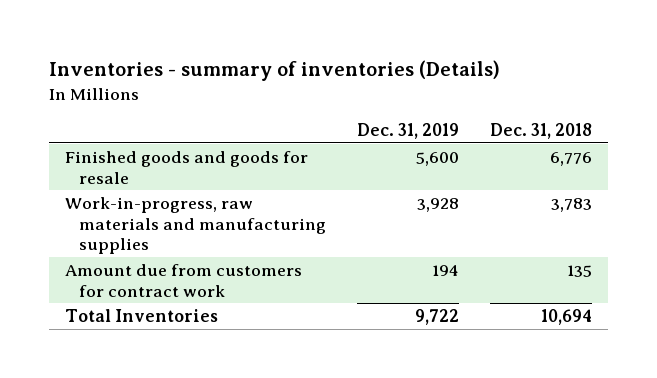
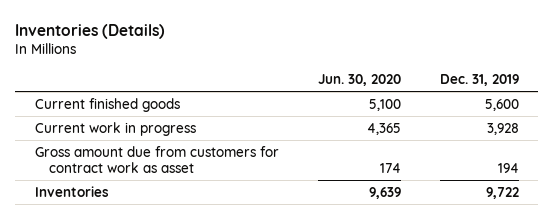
[48,60,500,82] Inventories - summary of inventories (Details) -> [15,24,166,40] Inventories (Details)
[490,123,593,140] Dec. 31, 2018 -> none
none -> [317,73,401,86] Jun. 30, 2020
[64,150,308,184] Finished goods and goods for resale -> [34,97,180,112] Current finished goods
[64,196,326,255] Work-in-progress, raw materials and manufacturing supplies -> [34,121,196,136] Current work in progress
[64,263,302,297] Amount due from customers for contract work -> [34,145,279,174] Gross amount due from customers for contract work as asset
[64,308,218,322] Total Inventories -> [34,185,109,197] Inventories

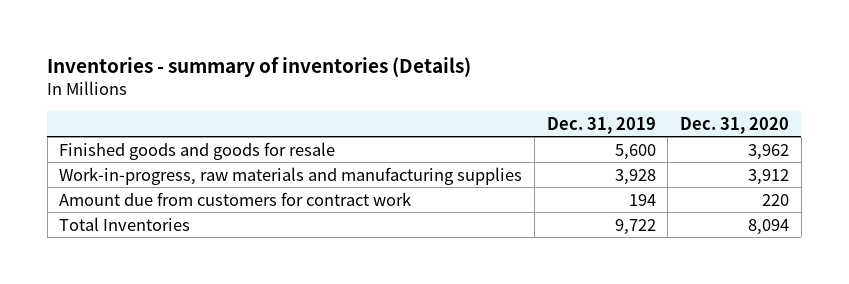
[15,24,166,40] Inventories (Details) -> [47,56,472,77] Inventories - summary of inventories (Details)
[317,73,401,86] Jun. 30, 2020 -> none
none -> [680,116,790,134] Dec. 31, 2020
[34,97,180,112] Current finished goods -> [59,141,336,160] Finished goods and goods for resale
[34,121,196,136] Current work in progress -> [59,166,523,185] Work-in-progress, raw materials and manufacturing supplies
[34,145,279,174] Gross amount due from customers for contract work as asset -> [59,191,412,206] Amount due from customers for contract work
[34,185,109,197] Inventories -> [59,216,191,231] Total Inventories

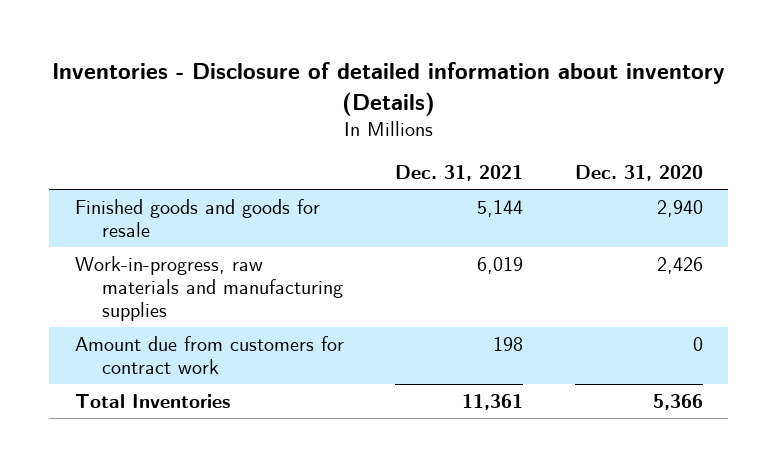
[47,56,472,77] Inventories - summary of inventories (Details) -> [51,62,725,116] Inventories - Disclosure of detailed information about inventory (Details)
[546,116,656,134] Dec. 31, 2019 -> none
none -> [395,165,524,182] Dec. 31, 2021
[748,143,790,160] 3,962 -> [656,199,703,217] 2,940
[748,168,790,185] 3,912 -> [656,256,703,274] 2,426
[762,193,790,206] 220 -> [692,336,703,351] 0
[748,218,790,235] 8,094 -> [652,393,703,410] 5,366

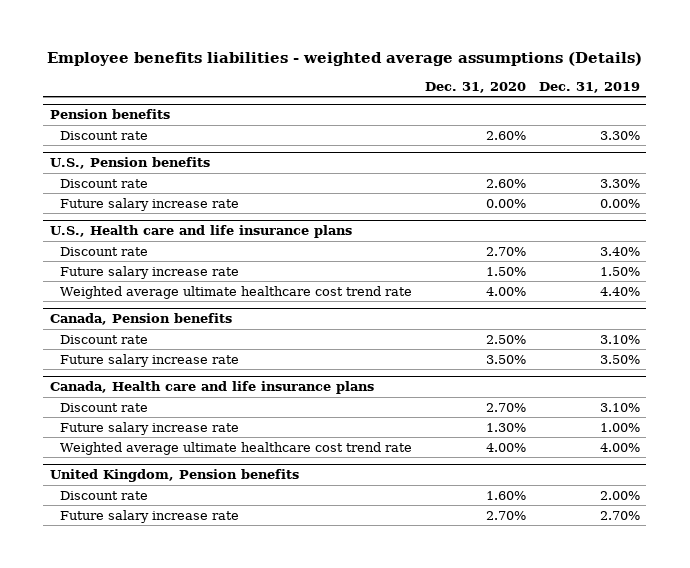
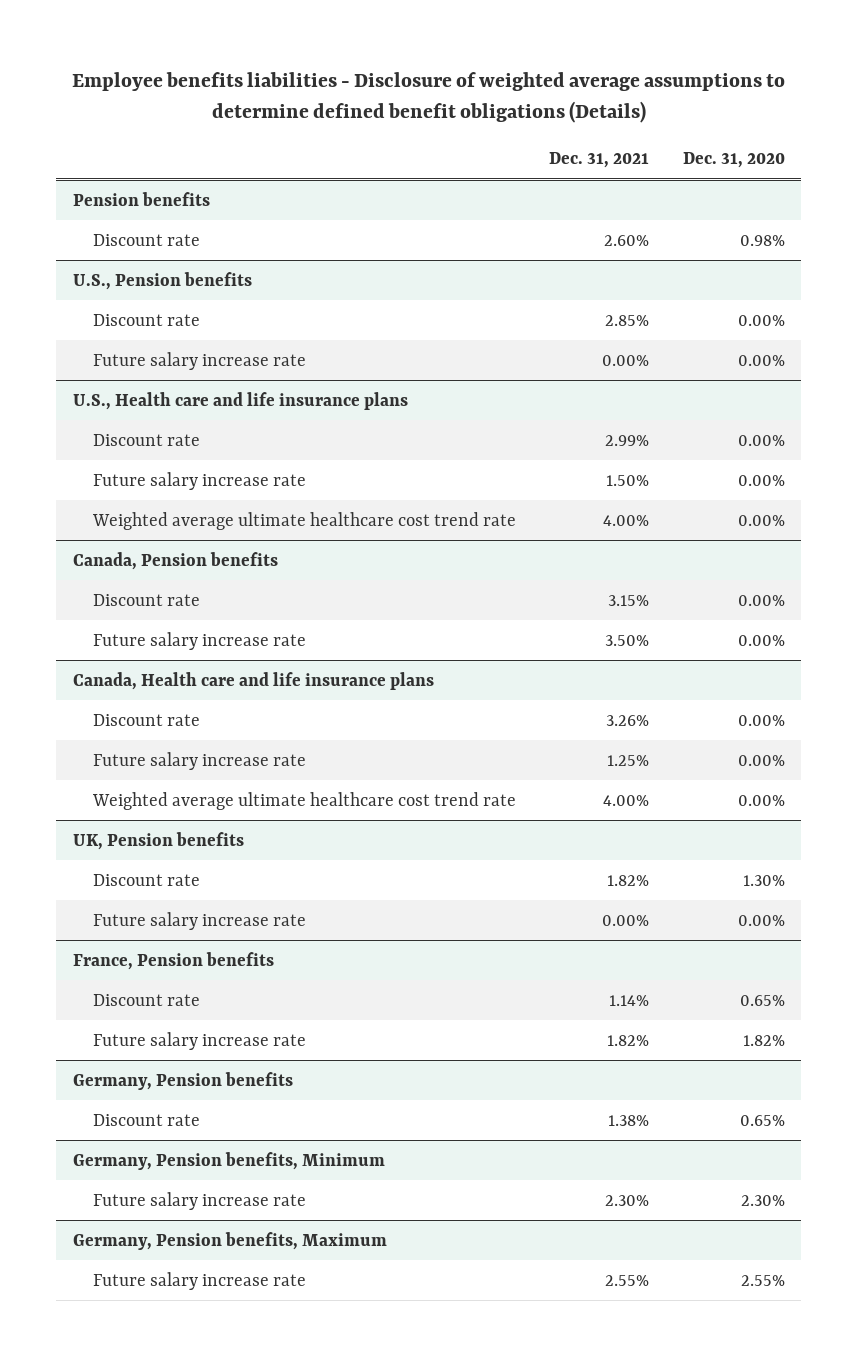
[46,52,642,67] Employee benefits liabilities - weighted average assumptions (Details) -> [71,72,785,124] Employee benefits liabilities - Disclosure of weighted average assumptions to determine defined benefit obligations (Details)
[538,81,640,93] Dec. 31, 2019 -> none
none -> [549,152,650,169] Dec. 31, 2021
[485,130,526,140] 2.60% -> [739,234,785,246] 0.98%
[485,178,526,188] 2.60% -> [737,314,785,326] 0.00%
[485,246,526,256] 2.70% -> [737,434,785,446] 0.00%
[485,266,526,276] 1.50% -> [737,474,785,486] 0.00%
[485,286,526,296] 4.00% -> [737,514,785,526] 0.00%
[485,334,526,344] 2.50% -> [737,594,785,606] 0.00%
[485,354,526,364] 3.50% -> [737,634,785,646] 0.00%
[49,469,299,483] United Kingdom, Pension benefits -> none
[485,402,526,412] 2.70% -> [737,714,785,726] 0.00%
[485,422,526,432] 1.30% -> [737,754,785,766] 0.00%
[485,442,526,452] 4.00% -> [737,794,785,806] 0.00%
none -> [72,831,244,850] UK, Pension benefits
[485,490,526,500] 1.60% -> [742,874,785,886] 1.30%
[485,510,526,520] 2.70% -> [737,914,785,926] 0.00%
none -> [72,951,274,970] France, Pension benefits
none -> [93,993,201,1006] Discount rate
none -> [93,1031,307,1050] Future salary increase rate
none -> [72,1071,293,1090] Germany, Pension benefits
none -> [93,1113,201,1126] Discount rate
none -> [72,1151,385,1170] Germany, Pension benefits, Minimum
none -> [93,1191,307,1210] Future salary increase rate
none -> [72,1231,387,1250] Germany, Pension benefits, Maximum
none -> [93,1271,307,1290] Future salary increase rate

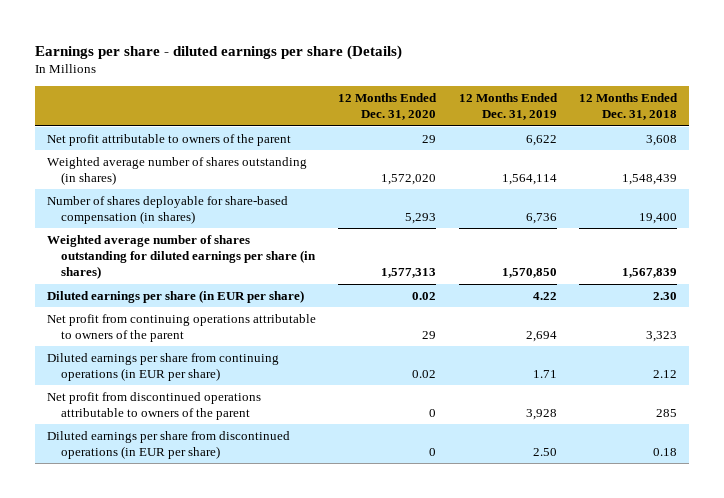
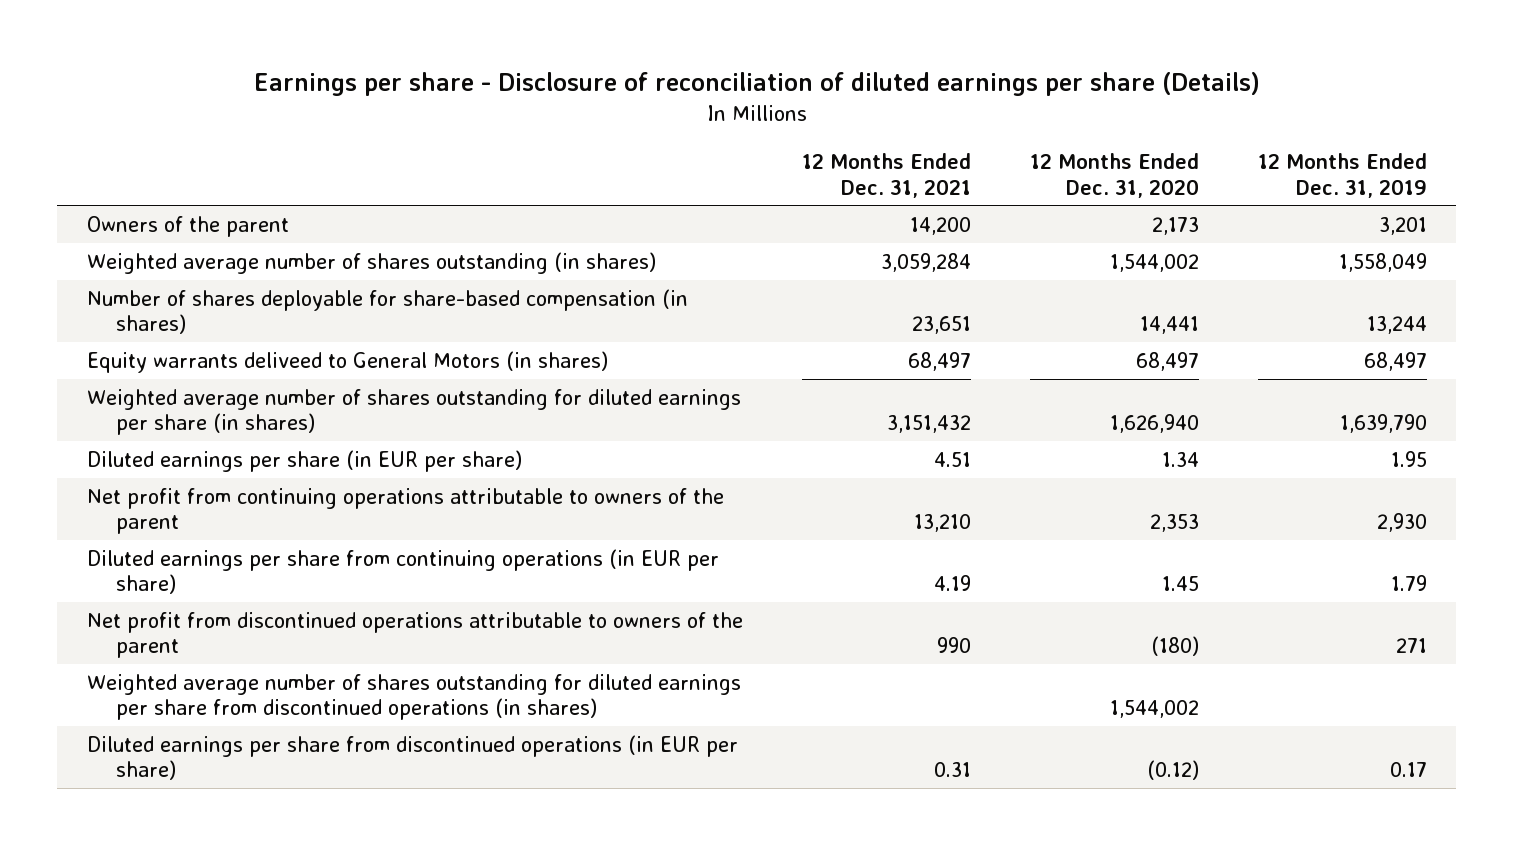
[35,44,403,60] Earnings per share - diluted earnings per share (Details) -> [253,72,1260,97] Earnings per share - Disclosure of reconciliation of diluted earnings per share (Details)
[579,93,679,121] 12 Months Ended Dec. 31, 2018 -> none
none -> [801,152,971,198] 12 Months Ended Dec. 31, 2021
[46,133,291,146] Net profit attributable to owners of the parent -> [86,215,289,237] Owners of the parent
[422,134,437,143] 29 -> [1151,216,1199,235] 2,173
[525,134,557,146] 6,622 -> [1378,216,1427,235] 3,201
[381,174,437,186] 1,572,020 -> [1109,253,1199,272] 1,544,002
[501,174,557,186] 1,564,114 -> [1338,252,1427,272] 1,558,049
[405,213,437,225] 5,293 -> [1139,316,1199,335] 14,441
[525,213,557,225] 6,736 -> [1366,316,1427,335] 13,244
none -> [86,350,608,373] Equity warrants deliveed to General Motors (in shares)
[381,268,437,279] 1,577,313 -> [1109,414,1199,434] 1,626,940
[501,268,557,279] 1,570,850 -> [1339,414,1427,434] 1,639,790
[412,291,437,300] 0.02 -> [1161,451,1199,467] 1.34
[532,291,557,300] 4.22 -> [1390,450,1427,467] 1.95
[422,331,437,340] 29 -> [1149,514,1199,533] 2,353
[525,331,557,343] 2,694 -> [1376,513,1427,533] 2,930
[412,370,437,379] 0.02 -> [1161,576,1199,592] 1.45
[532,370,557,379] 1.71 -> [1390,575,1427,592] 1.79
[429,409,437,418] 0 -> [1150,636,1199,657] (180)
[525,409,557,421] 3,928 -> [1395,638,1427,654] 271
none -> [86,673,741,721] Weighted average number of shares outstanding for diluted earnings per share from discontinued operations (in shares)
[429,448,437,457] 0 -> [1146,760,1199,781] (0.12)
[532,448,557,457] 2.50 -> [1389,762,1427,778] 0.17

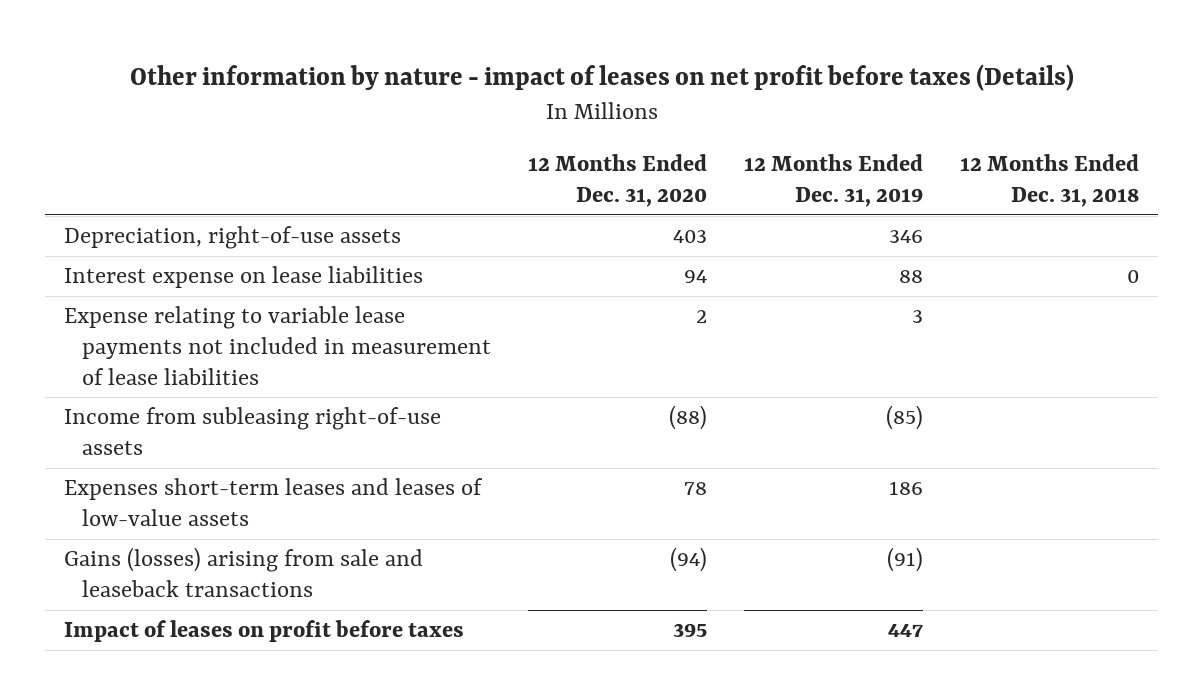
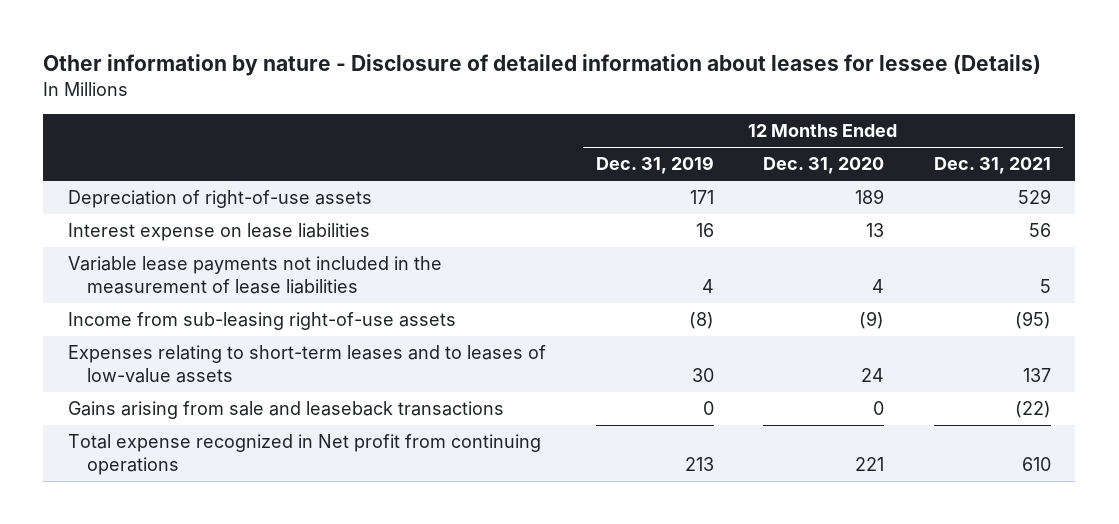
[129,63,1074,91] Other information by nature - impact of leases on net profit before taxes (Details) -> [43,54,1042,77] Other information by nature - Disclosure of detailed information about leases for lessee (Details)
[960,154,1140,207] 12 Months Ended Dec. 31, 2018 -> none
none -> [933,157,1051,175] Dec. 31, 2021
[63,620,464,643] Impact of leases on profit before taxes -> none
[63,226,401,250] Depreciation, right-of-use assets -> [68,190,373,209] Depreciation of right-of-use assets
[673,230,708,244] 403 -> [855,189,885,205] 189
[889,230,924,244] 346 -> [689,190,714,205] 171
[684,270,708,284] 94 -> [866,223,885,238] 13
[899,270,924,284] 88 -> [695,223,714,238] 16
[63,306,491,385] Expense relating to variable lease payments not included in measurement of lease liabilities -> [68,256,443,294] Variable lease payments not included in the measurement of lease liabilities
[696,310,708,324] 2 -> [872,278,885,293] 4
[912,310,924,324] 3 -> [701,278,714,293] 4
[63,407,441,455] Income from subleasing right-of-use assets -> [68,312,457,331] Income from sub-leasing right-of-use assets
[669,405,708,431] (88) -> [859,311,885,330] (9)
[886,405,924,431] (85) -> [688,312,714,330] (8)
[63,478,483,526] Expenses short-term leases and leases of low-value assets -> [68,345,547,383] Expenses relating to short-term leases and to leases of low-value assets
[684,482,708,496] 78 -> [861,367,885,382] 24
[889,481,924,496] 186 -> [691,367,714,382] 30
[63,547,423,597] Gains (losses) arising from sale and leaseback transactions -> [68,401,505,420] Gains arising from sale and leaseback transactions
[670,547,708,573] (94) -> [873,401,885,416] 0
[887,547,924,573] (91) -> [702,401,714,416] 0
none -> [68,434,542,475] Total expense recognized in Net profit from continuing operations

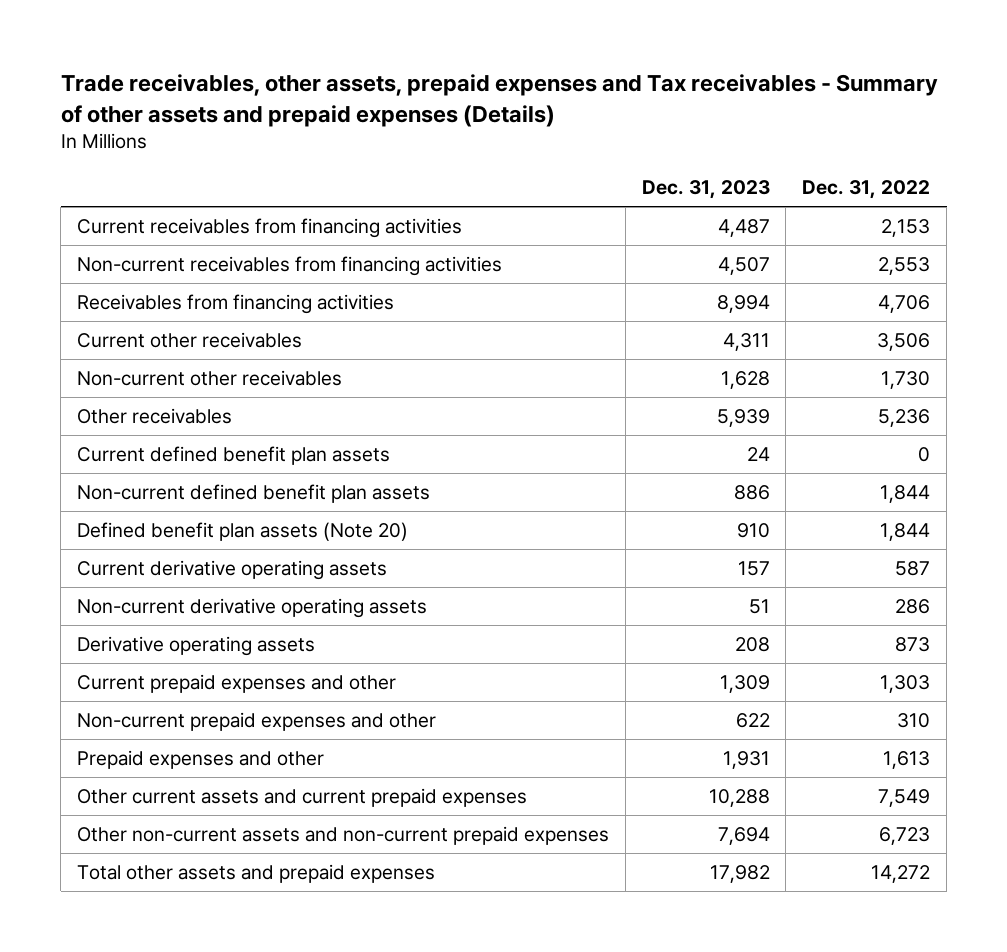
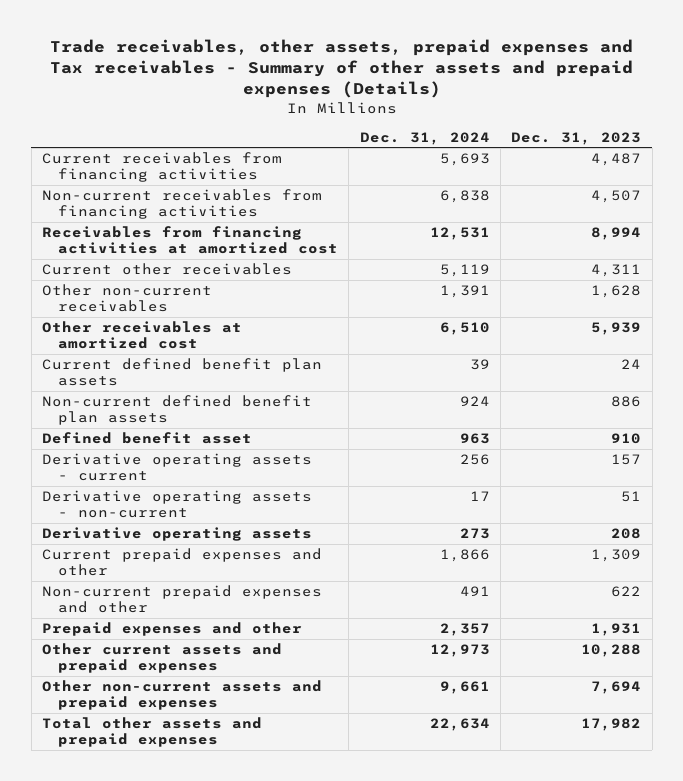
[802,180,931,200] Dec. 31, 2022 -> none
none -> [359,131,490,145] Dec. 31, 2024
[77,294,395,315] Receivables from financing activities -> [41,226,339,255] Receivables from financing activities at amortized cost
[77,370,343,387] Non-current other receivables -> [41,284,212,313] Other non-current receivables
[77,408,233,425] Other receivables -> [41,321,242,350] Other receivables at amortized cost
[77,522,409,542] Defined benefit plan assets (Note 20) -> [41,432,252,445] Defined benefit asset
[77,560,388,581] Current derivative operating assets -> [41,453,312,482] Derivative operating assets - current
[77,598,428,619] Non-current derivative operating assets -> [41,490,312,519] Derivative operating assets - non-current
[77,788,528,808] Other current assets and current prepaid expenses -> [41,643,282,674] Other current assets and prepaid expenses
[77,826,610,846] Other non-current assets and non-current prepaid expenses -> [41,680,322,711] Other non-current assets and prepaid expenses

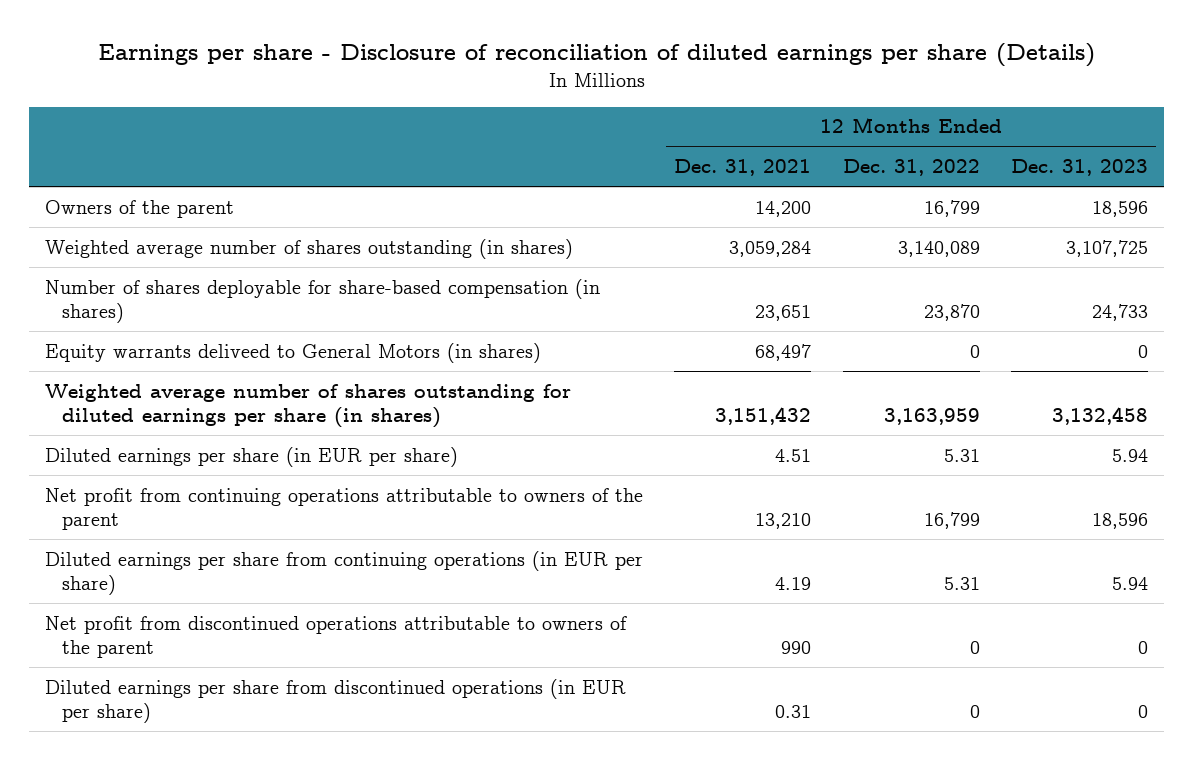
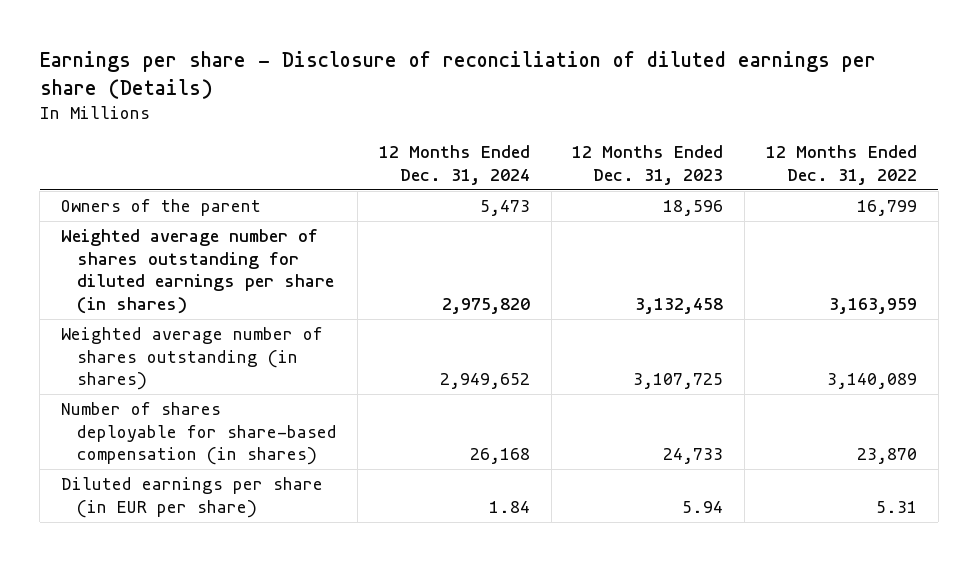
[674,159,812,177] Dec. 31, 2021 -> none
none -> [379,145,531,185] 12 Months Ended Dec. 31, 2024
[44,383,571,428] Weighted average number of shares outstanding for diluted earnings per share (in shares) -> [61,229,334,314] Weighted average number of shares outstanding for diluted earnings per share (in shares)
[44,342,541,363] Equity warrants deliveed to General Motors (in shares) -> none
[44,487,643,530] Net profit from continuing operations attributable to owners of the parent -> none
[44,550,643,595] Diluted earnings per share from continuing operations (in EUR per share) -> none
[44,615,627,658] Net profit from discontinued operations attributable to owners of the parent -> none
[44,678,626,723] Diluted earnings per share from discontinued operations (in EUR per share) -> none

